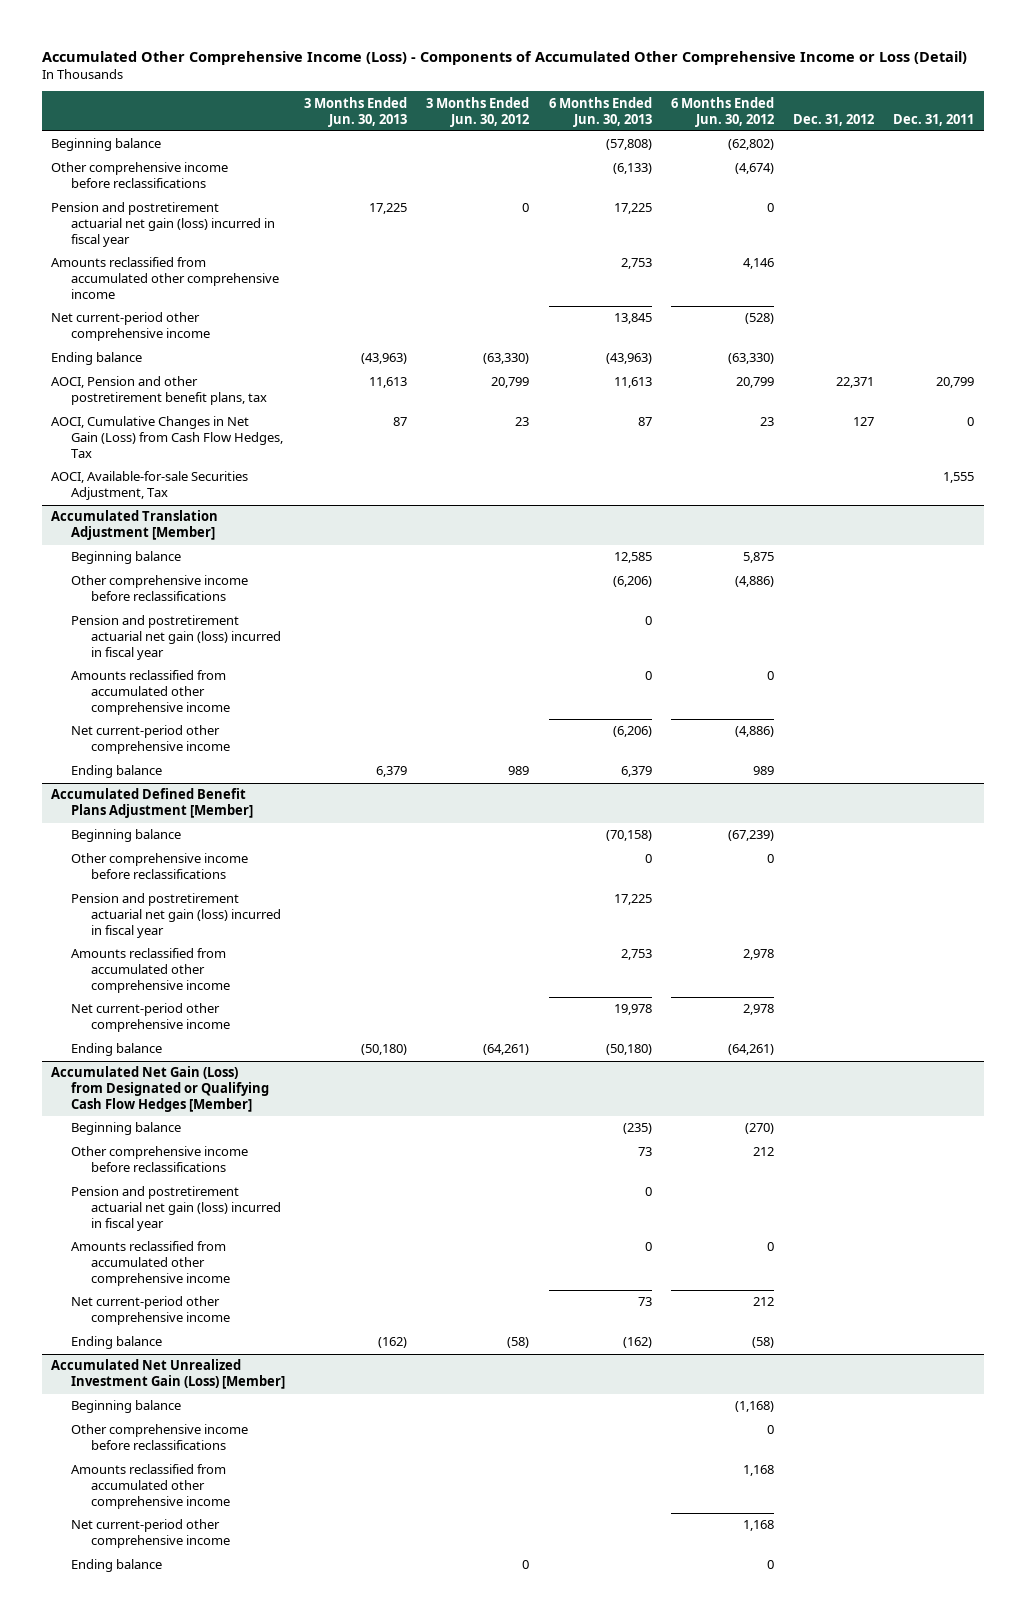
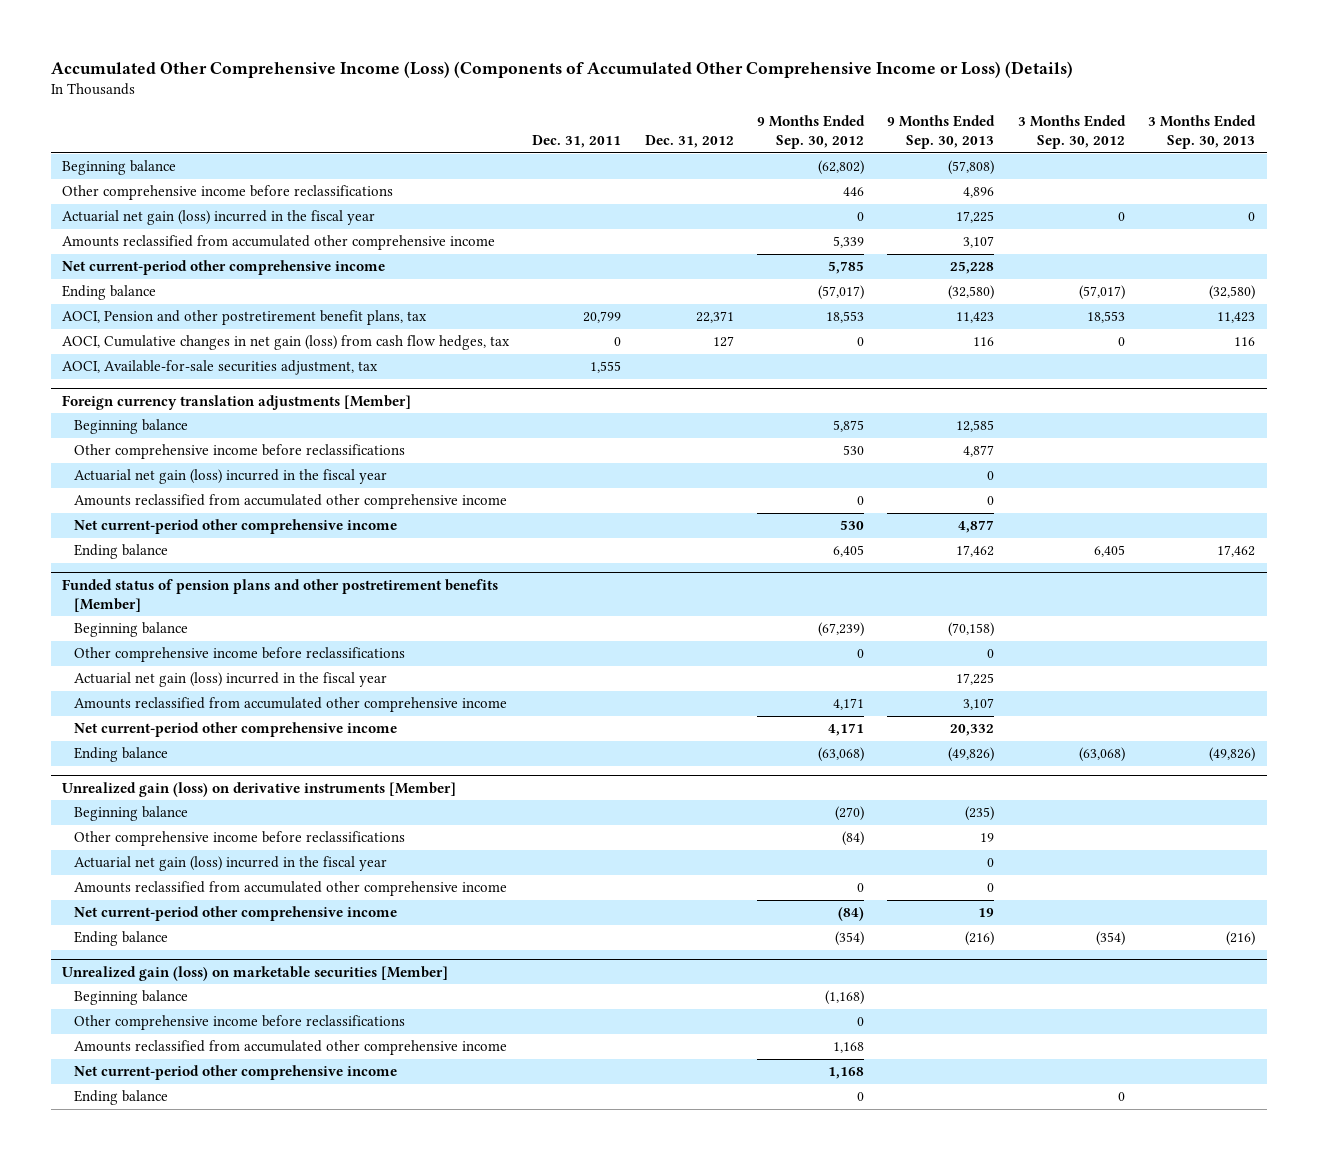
[41,50,967,65] Accumulated Other Comprehensive Income (Loss) - Components of Accumulated Other Comprehensive Income or Loss (Detail) -> [50,60,1073,78] Accumulated Other Comprehensive Income (Loss) (Components of Accumulated Other Comprehensive Income or Loss) (Details)
[304,96,408,127] 3 Months Ended Jun. 30, 2013 -> none
[426,96,530,127] 3 Months Ended Jun. 30, 2012 -> none
[548,96,652,127] 6 Months Ended Jun. 30, 2013 -> none
[670,96,774,127] 6 Months Ended Jun. 30, 2012 -> none
none -> [757,115,866,150] 9 Months Ended Sep. 30, 2012
none -> [887,115,996,150] 9 Months Ended Sep. 30, 2013
none -> [1017,115,1126,150] 3 Months Ended Sep. 30, 2012
none -> [1148,115,1257,150] 3 Months Ended Sep. 30, 2013
[51,202,276,248] Pension and postretirement actuarial net gain (loss) incurred in fiscal year -> [62,210,376,226] Actuarial net gain (loss) incurred in the fiscal year
[51,510,219,541] Accumulated Translation Adjustment [Member] -> none
[71,551,182,565] Beginning balance -> none
[71,575,249,602] Other comprehensive income before reclassifications -> none
[71,615,281,661] Pension and postretirement actuarial net gain (loss) incurred in fiscal year -> none
[71,670,230,716] Amounts reclassified from accumulated other comprehensive income -> none
[71,725,230,755] Net current-period other comprehensive income -> none
[71,765,163,779] Ending balance -> none
[51,788,254,819] Accumulated Defined Benefit Plans Adjustment [Member] -> none
[71,829,182,843] Beginning balance -> none
[71,853,249,880] Other comprehensive income before reclassifications -> none
[71,893,281,939] Pension and postretirement actuarial net gain (loss) incurred in fiscal year -> none
[71,948,230,994] Amounts reclassified from accumulated other comprehensive income -> none
[71,1003,230,1033] Net current-period other comprehensive income -> none
[71,1043,163,1057] Ending balance -> none
[51,1066,270,1113] Accumulated Net Gain (Loss) from Designated or Qualifying Cash Flow Hedges [Member] -> none
[71,1122,182,1136] Beginning balance -> none
[71,1146,249,1173] Other comprehensive income before reclassifications -> none
[71,1186,281,1232] Pension and postretirement actuarial net gain (loss) incurred in fiscal year -> none
[71,1241,230,1287] Amounts reclassified from accumulated other comprehensive income -> none
[71,1296,230,1326] Net current-period other comprehensive income -> none
[71,1336,163,1350] Ending balance -> none
[51,1359,286,1390] Accumulated Net Unrealized Investment Gain (Loss) [Member] -> none
[71,1400,182,1414] Beginning balance -> none
[71,1424,249,1451] Other comprehensive income before reclassifications -> none
[71,1464,230,1510] Amounts reclassified from accumulated other comprehensive income -> none
[71,1519,230,1549] Net current-period other comprehensive income -> none
[71,1559,163,1573] Ending balance -> none
[51,416,284,459] AOCI, Cumulative Changes in Net Gain (Loss) from Cash Flow Hedges, Tax -> [62,335,511,351] AOCI, Cumulative changes in net gain (loss) from cash flow hedges, tax
[51,471,249,501] AOCI, Available-for-sale Securities Adjustment, Tax -> [62,360,379,376] AOCI, Available-for-sale securities adjustment, tax
none -> [62,394,412,410] Foreign currency translation adjustments [Member]
none -> [73,419,188,435] Beginning balance
none -> [73,444,405,460] Other comprehensive income before reclassifications
none -> [73,469,387,485] Actuarial net gain (loss) incurred in the fiscal year
none -> [73,494,507,510] Amounts reclassified from accumulated other comprehensive income
none -> [73,519,397,535] Net current-period other comprehensive income
none -> [73,544,168,560] Ending balance
none -> [62,578,499,612] Funded status of pension plans and other postretirement benefits [Member]
none -> [73,622,188,638] Beginning balance
none -> [73,647,405,663] Other comprehensive income before reclassifications
none -> [73,672,387,688] Actuarial net gain (loss) incurred in the fiscal year
none -> [73,697,507,713] Amounts reclassified from accumulated other comprehensive income
none -> [73,722,397,738] Net current-period other comprehensive income
none -> [73,747,168,763] Ending balance
none -> [62,781,457,797] Unrealized gain (loss) on derivative instruments [Member]
none -> [73,806,188,822] Beginning balance
none -> [73,831,405,847] Other comprehensive income before reclassifications
none -> [73,856,387,872] Actuarial net gain (loss) incurred in the fiscal year
none -> [73,881,507,897] Amounts reclassified from accumulated other comprehensive income
none -> [73,906,397,922] Net current-period other comprehensive income
none -> [73,931,168,947] Ending balance
none -> [62,965,449,981] Unrealized gain (loss) on marketable securities [Member]
none -> [73,990,188,1006] Beginning balance
none -> [73,1015,405,1031] Other comprehensive income before reclassifications
none -> [73,1040,507,1056] Amounts reclassified from accumulated other comprehensive income
none -> [73,1065,397,1081] Net current-period other comprehensive income
none -> [73,1090,168,1106] Ending balance

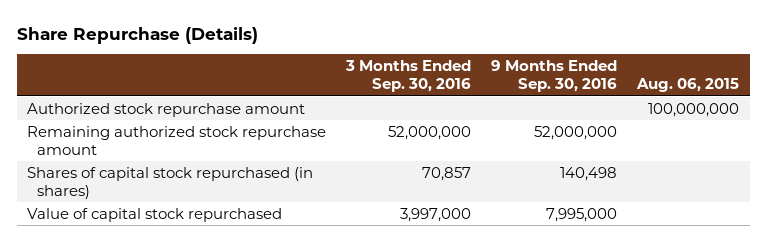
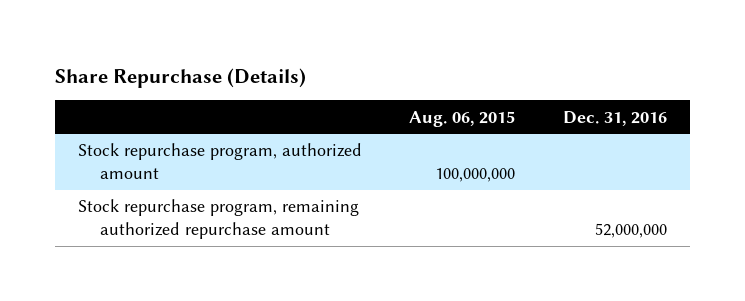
[345,60,472,93] 3 Months Ended Sep. 30, 2016 -> none
[491,60,618,93] 9 Months Ended Sep. 30, 2016 -> none
none -> [562,110,667,126] Dec. 31, 2016
[26,166,313,199] Shares of capital stock repurchased (in shares) -> none
[26,207,282,222] Value of capital stock repurchased -> none
[26,102,305,117] Authorized stock repurchase amount -> [78,143,363,180] Stock repurchase program, authorized amount
[26,125,326,155] Remaining authorized stock repurchase amount -> [78,199,360,240] Stock repurchase program, remaining authorized repurchase amount

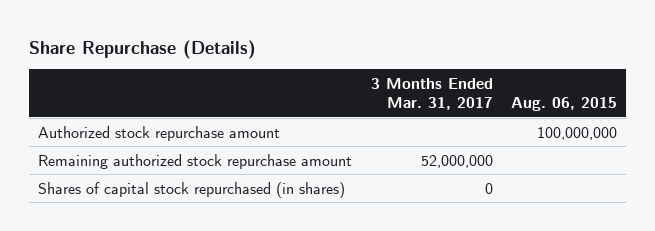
[562,110,667,126] Dec. 31, 2016 -> none
none -> [370,77,493,110] 3 Months Ended Mar. 31, 2017
[78,143,363,180] Stock repurchase program, authorized amount -> [38,125,281,141] Authorized stock repurchase amount
[78,199,360,240] Stock repurchase program, remaining authorized repurchase amount -> [38,153,353,169] Remaining authorized stock repurchase amount
none -> [38,181,346,198] Shares of capital stock repurchased (in shares)

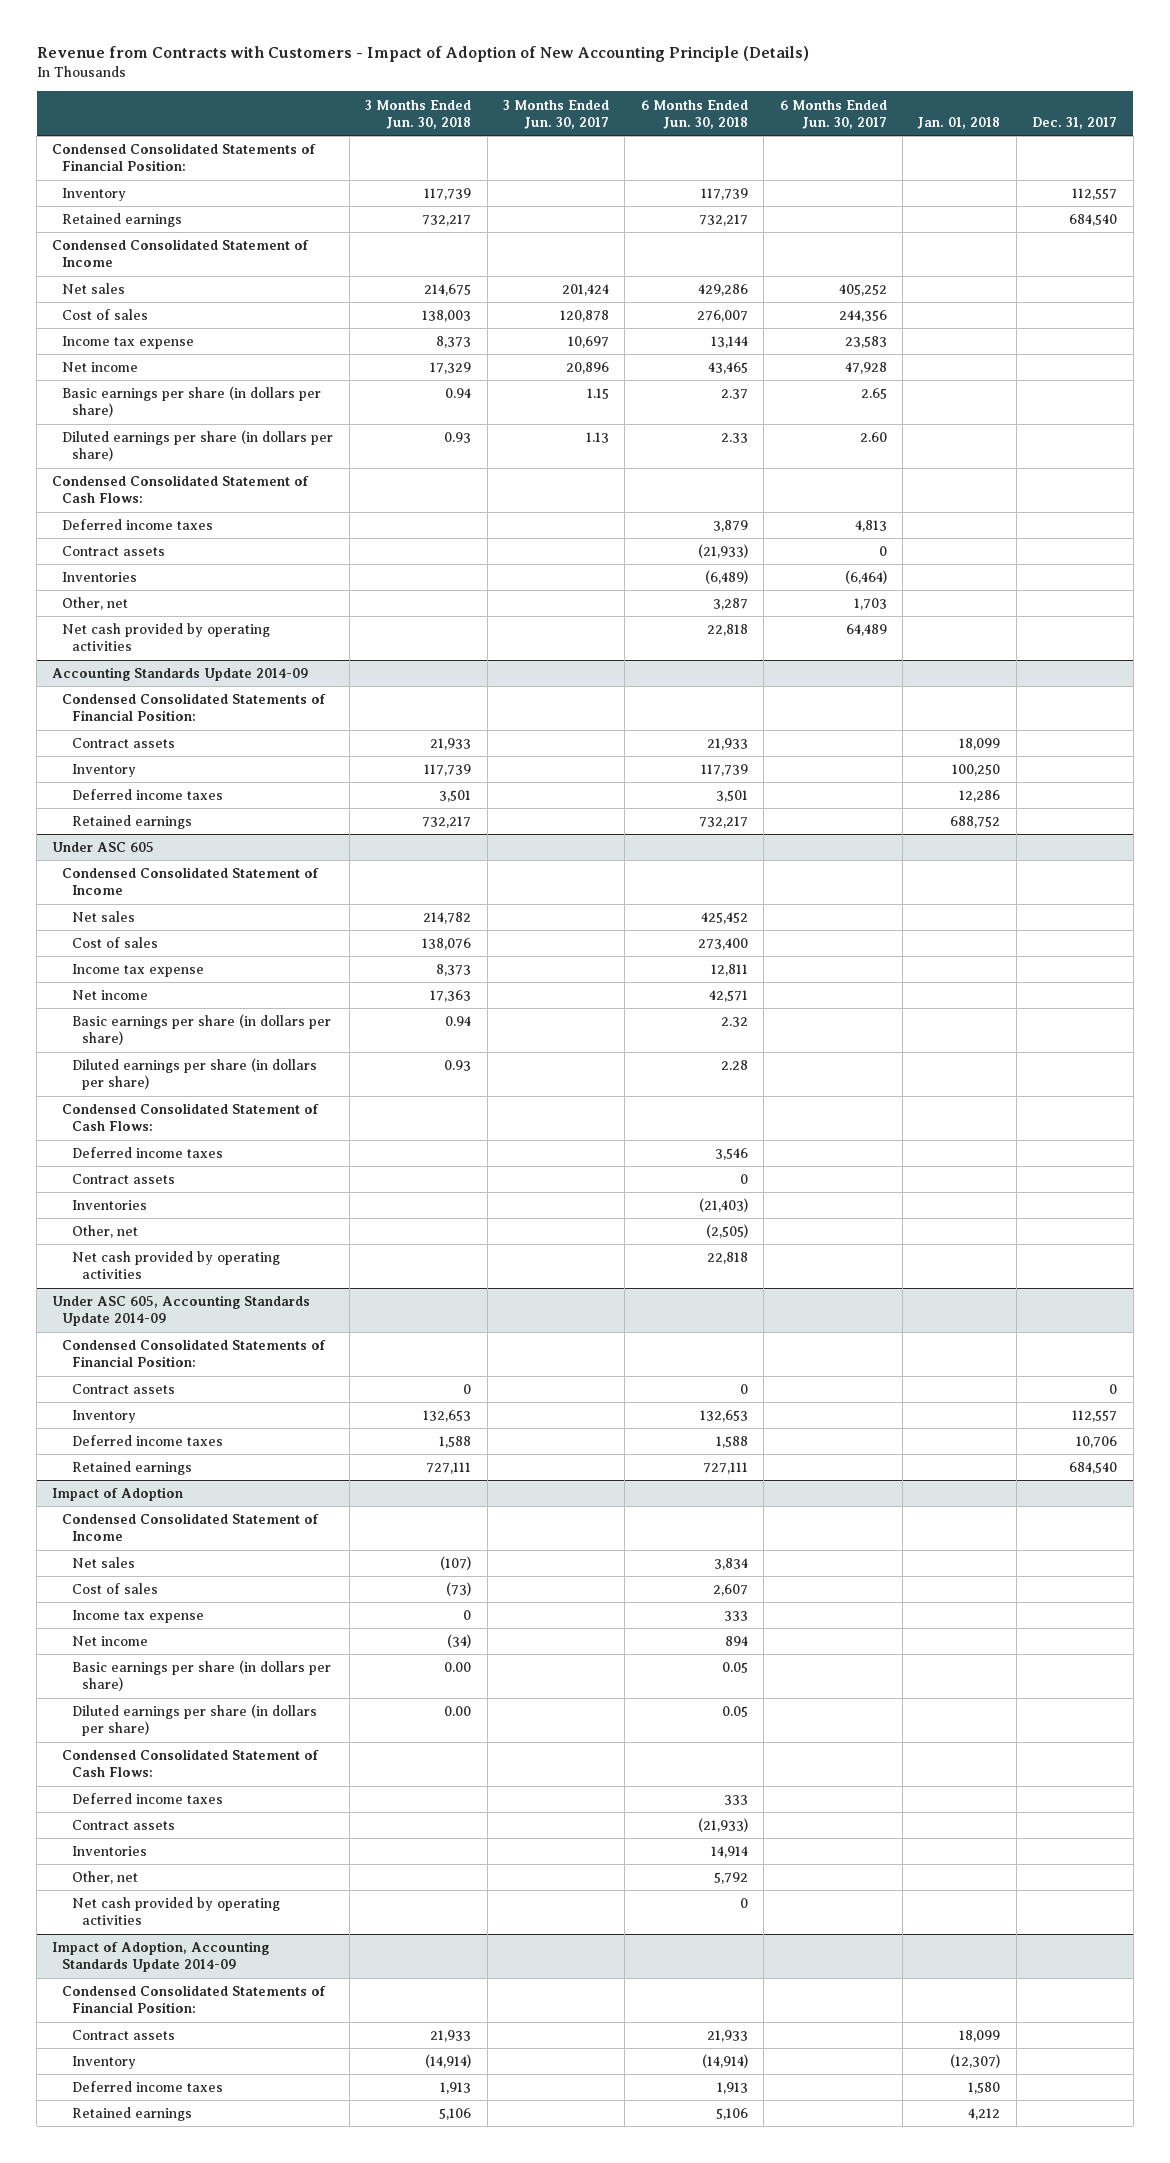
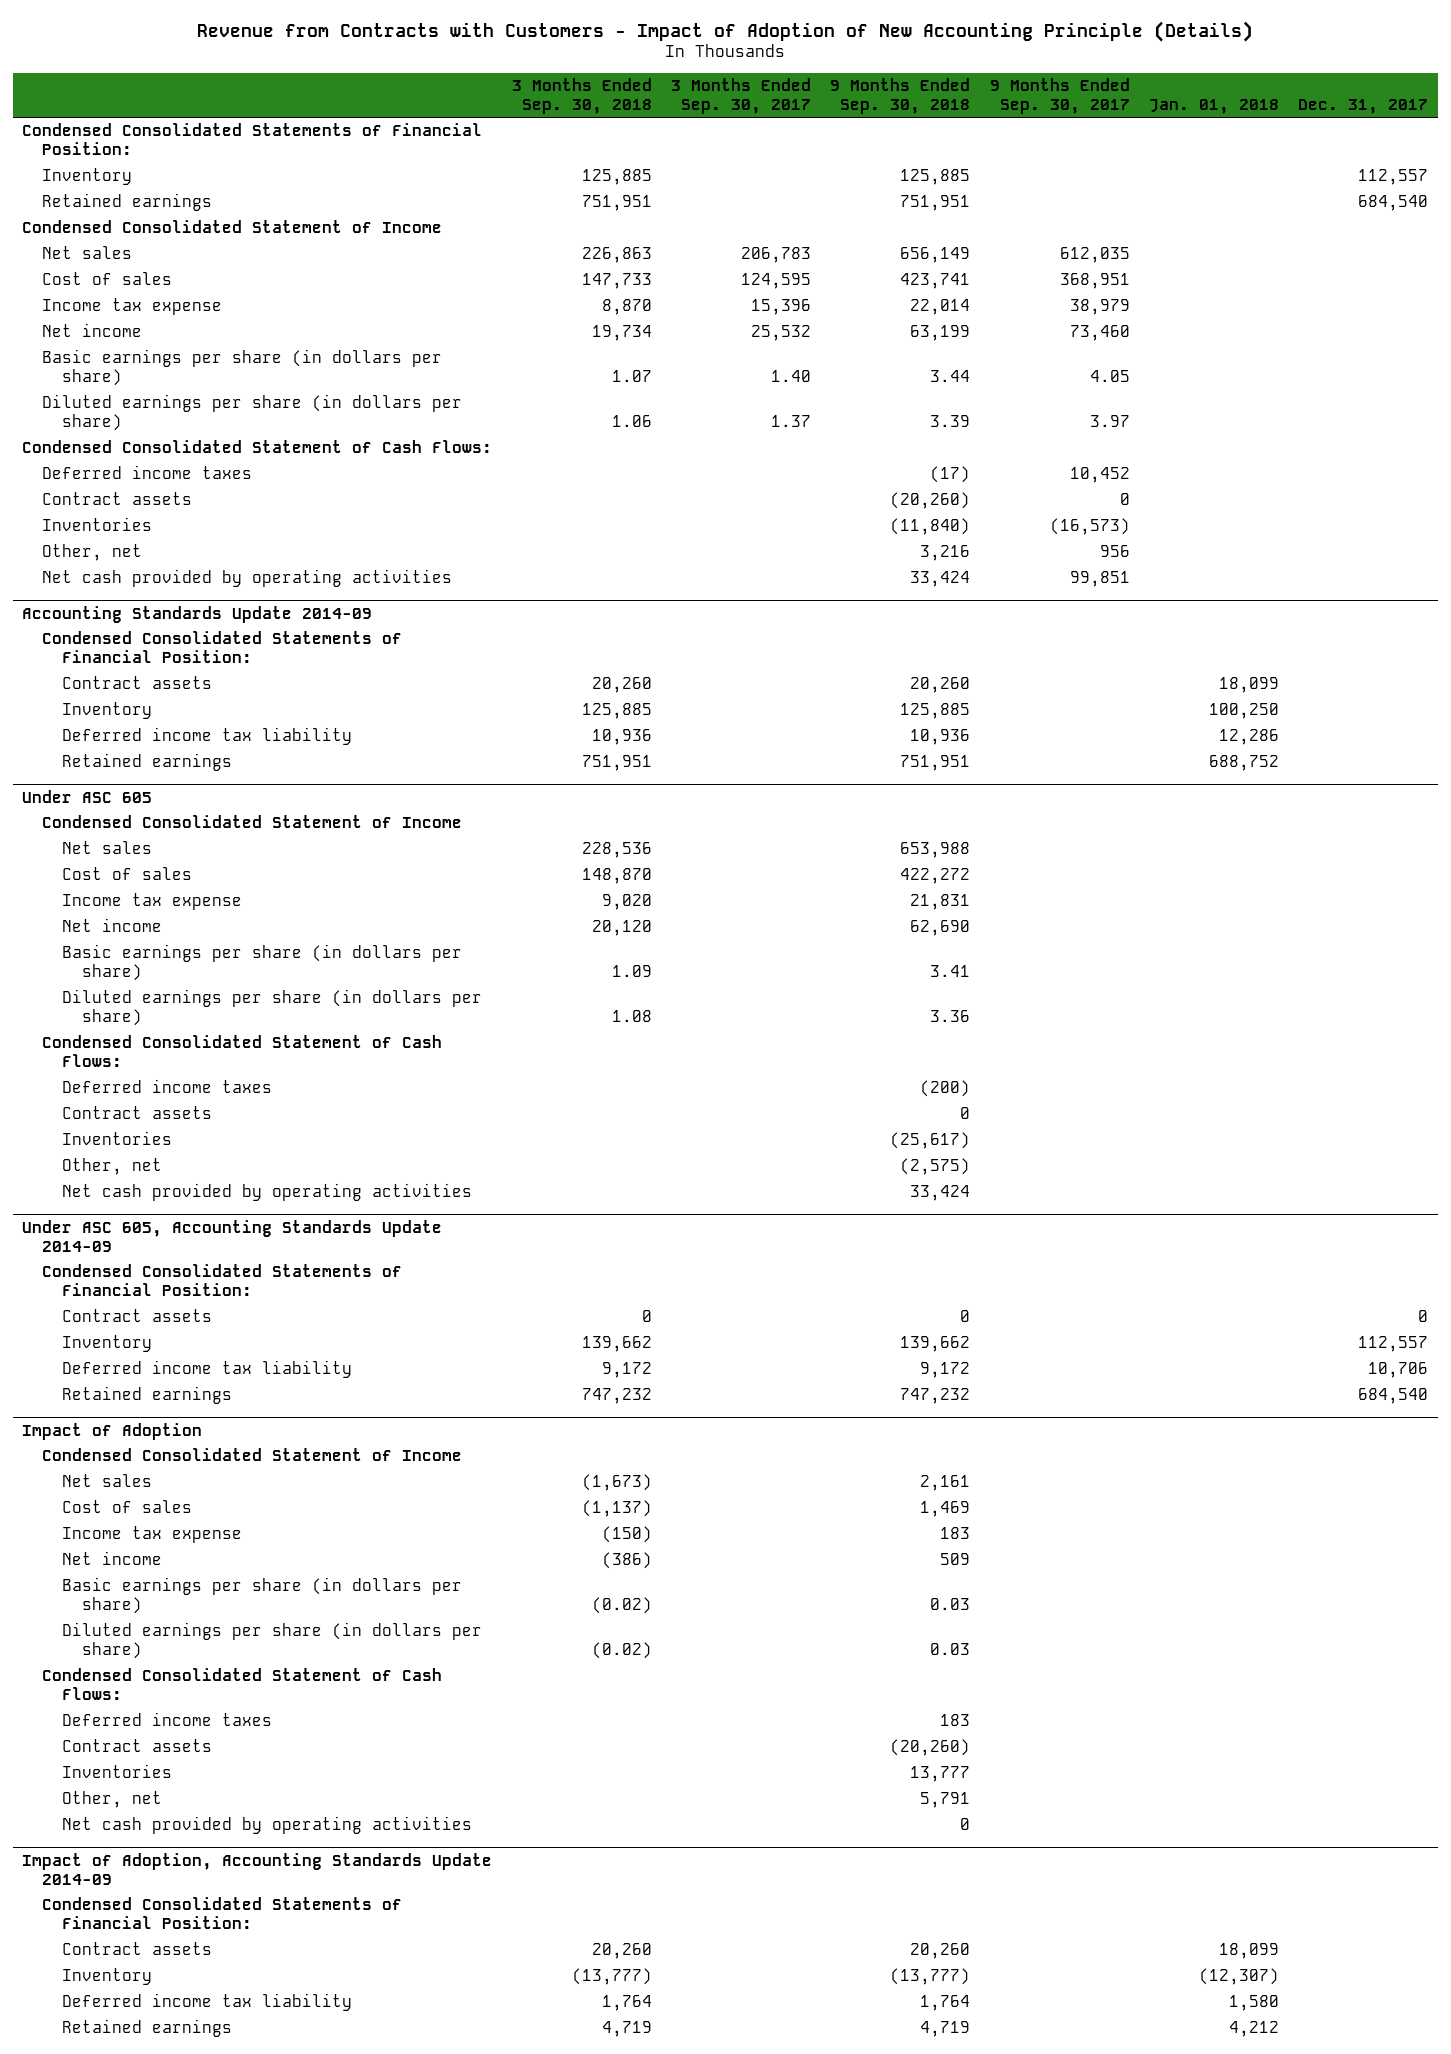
[365,99,472,129] 3 Months Ended Jun. 30, 2018 -> none
[502,99,609,129] 3 Months Ended Jun. 30, 2017 -> none
[640,99,748,129] 6 Months Ended Jun. 30, 2018 -> none
[779,99,887,129] 6 Months Ended Jun. 30, 2017 -> none
none -> [511,77,652,115] 3 Months Ended Sep. 30, 2018
none -> [671,77,812,115] 3 Months Ended Sep. 30, 2017
none -> [830,77,971,115] 9 Months Ended Sep. 30, 2018
none -> [989,77,1130,115] 9 Months Ended Sep. 30, 2017
[72,789,224,801] Deferred income taxes -> [62,727,353,746] Deferred income tax liability
[72,1435,224,1447] Deferred income taxes -> [62,1360,353,1379] Deferred income tax liability
[72,2081,224,2093] Deferred income taxes -> [62,1993,353,2012] Deferred income tax liability

